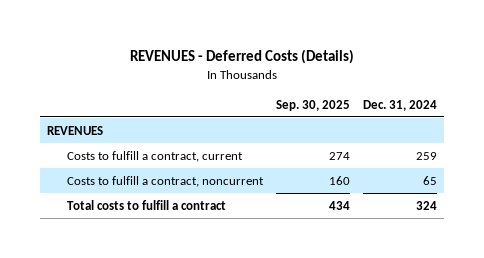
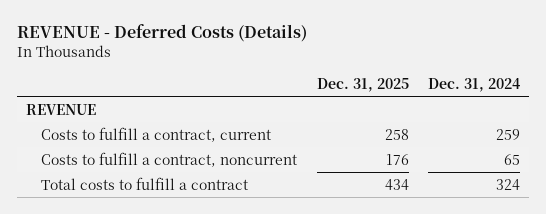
[130,48,355,64] REVENUES - Deferred Costs (Details) -> [16,24,307,43] REVENUE - Deferred Costs (Details)
[276,99,351,111] Sep. 30, 2025 -> none
none -> [316,77,409,92] Dec. 31, 2025
[46,125,103,135] REVENUES -> [26,103,97,115] REVENUE

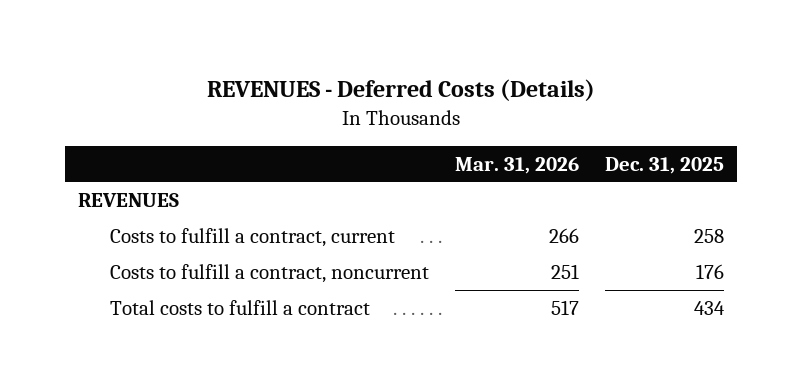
[16,24,307,43] REVENUE - Deferred Costs (Details) -> [206,78,595,101] REVENUES - Deferred Costs (Details)
[427,77,520,92] Dec. 31, 2024 -> none
none -> [454,156,579,174] Mar. 31, 2026
[26,103,97,115] REVENUE -> [77,192,179,207] REVENUES

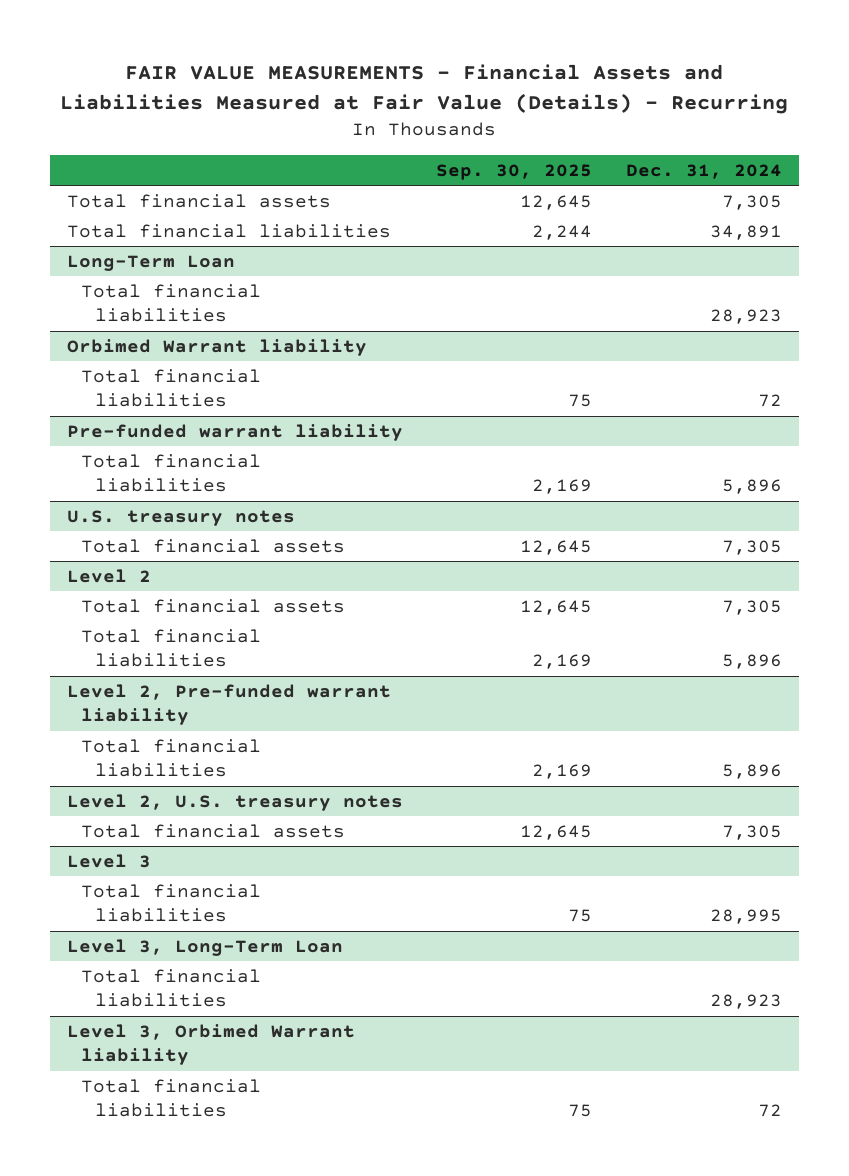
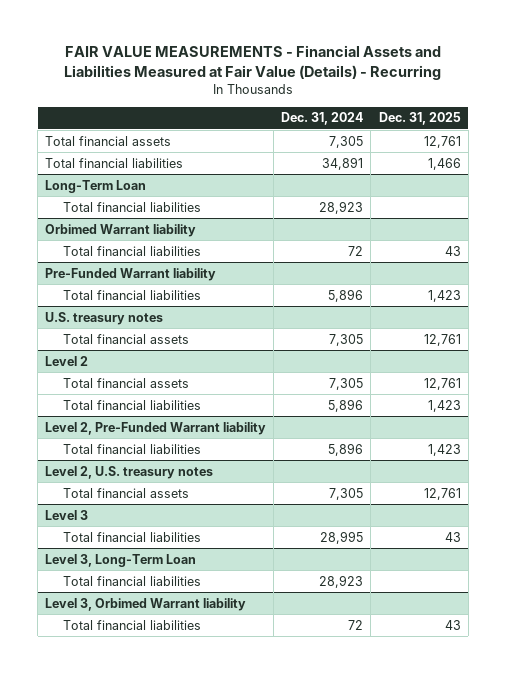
[436,163,593,180] Sep. 30, 2025 -> none
none -> [378,112,461,126] Dec. 31, 2025
[66,423,403,441] Pre-funded warrant liability -> [45,267,217,281] Pre-Funded Warrant liability
[66,683,391,726] Level 2, Pre-funded warrant liability -> [45,421,267,435] Level 2, Pre-Funded Warrant liability

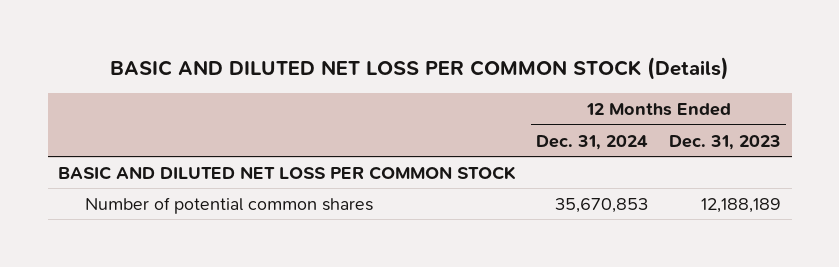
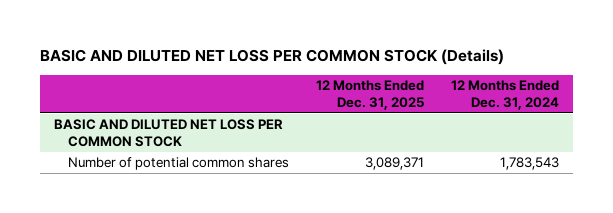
[669,134,782,150] Dec. 31, 2023 -> none
none -> [315,80,424,111] 12 Months Ended Dec. 31, 2025
[555,197,649,213] 35,670,853 -> [499,157,559,171] 1,783,543

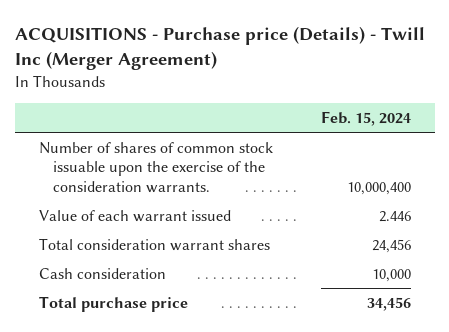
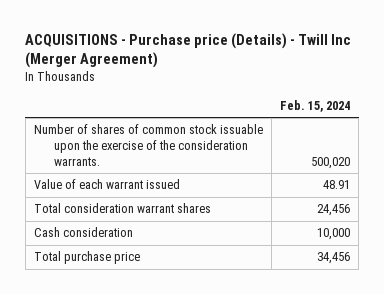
[346,182,411,196] 10,000,400 -> [311,156,351,169] 500,020
[378,210,411,222] 2.446 -> [323,180,351,190] 48.91

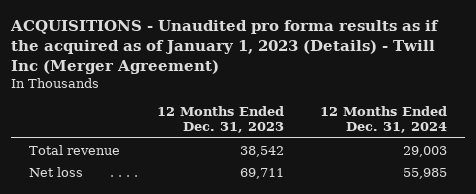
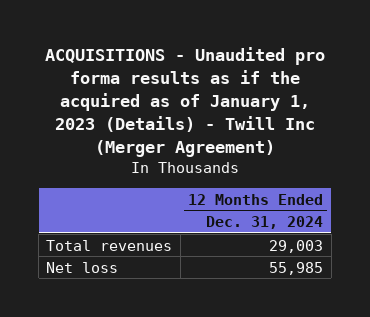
[156,106,284,134] 12 Months Ended Dec. 31, 2023 -> none
[29,144,121,155] Total revenue -> [46,239,173,251] Total revenues

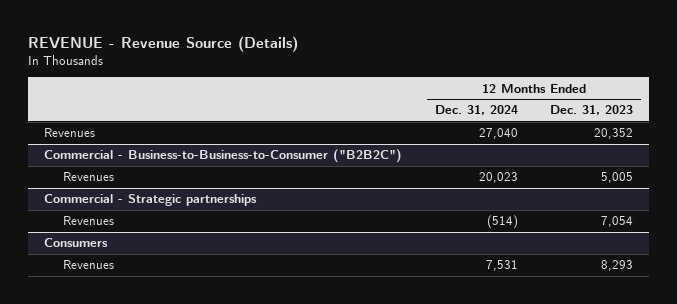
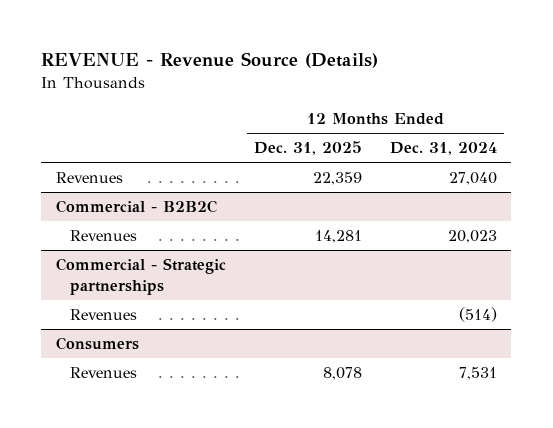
[549,105,633,116] Dec. 31, 2023 -> none
none -> [253,141,362,156] Dec. 31, 2025
[44,149,403,164] Commercial - Business-to-Business-to-Consumer ("B2B2C") -> [55,200,217,214] Commercial - B2B2C

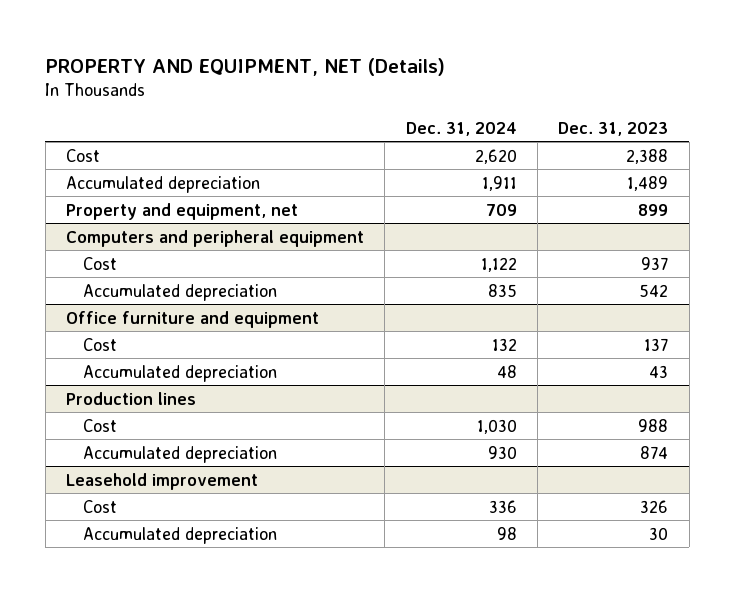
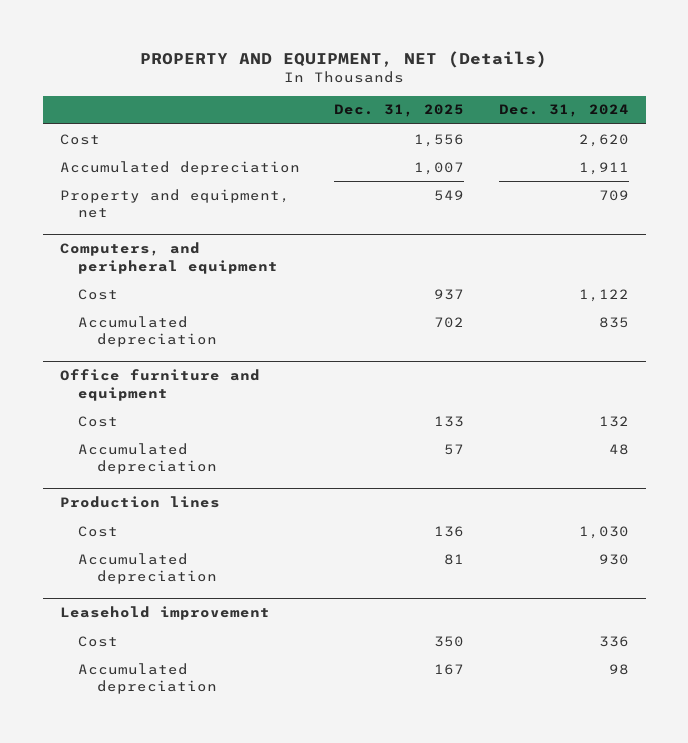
[558,121,669,136] Dec. 31, 2023 -> none
none -> [334,104,465,118] Dec. 31, 2025
[65,229,364,247] Computers and peripheral equipment -> [59,242,279,274] Computers, and peripheral equipment

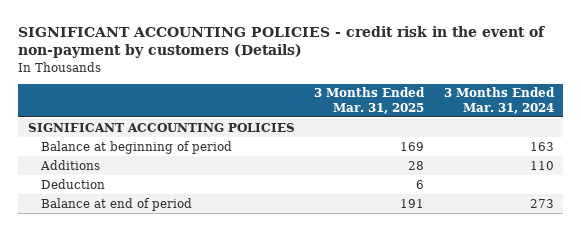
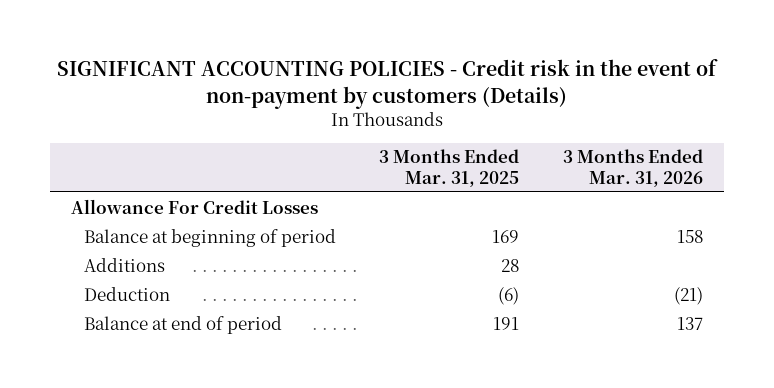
[17,25,545,59] SIGNIFICANT ACCOUNTING POLICIES - credit risk in the event of non-payment by customers (Details) -> [57,59,719,109] SIGNIFICANT ACCOUNTING POLICIES - Credit risk in the event of non-payment by customers (Details)
[443,87,555,115] 3 Months Ended Mar. 31, 2024 -> none
none -> [562,149,703,187] 3 Months Ended Mar. 31, 2026
[27,122,295,132] SIGNIFICANT ACCOUNTING POLICIES -> none
none -> [71,198,319,214] Allowance For Credit Losses
[416,179,425,189] 6 -> [498,286,520,305] (6)

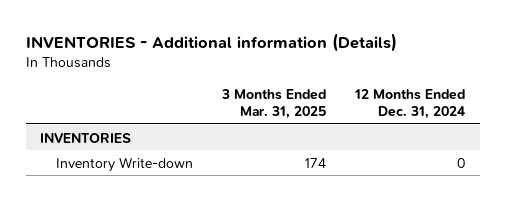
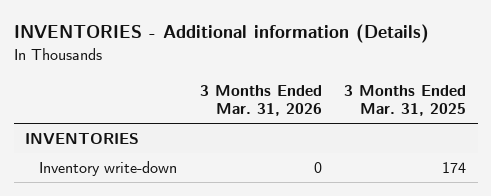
[354,88,466,119] 12 Months Ended Dec. 31, 2024 -> none
none -> [199,84,322,117] 3 Months Ended Mar. 31, 2026
[55,156,193,172] Inventory Write-down -> [39,161,178,177] Inventory write-down

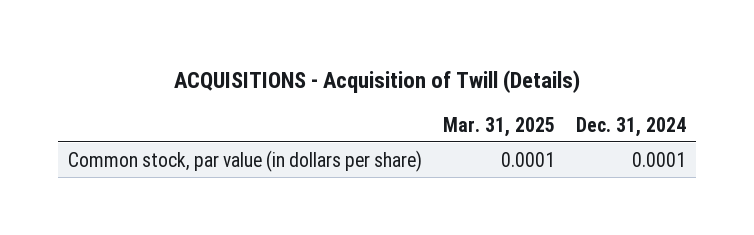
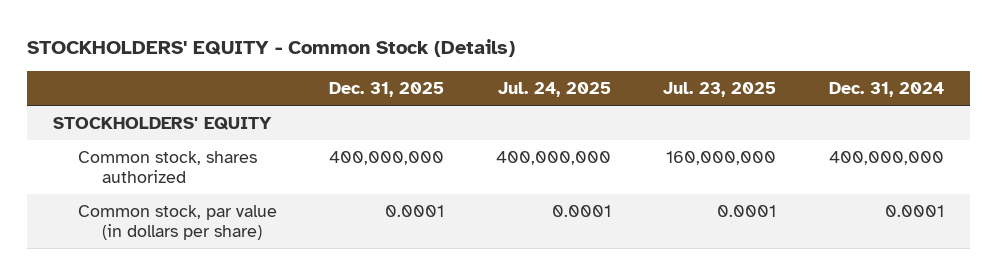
[173,70,580,94] ACQUISITIONS - Acquisition of Twill (Details) -> [26,38,515,57] STOCKHOLDERS' EQUITY - Common Stock (Details)
[442,116,555,137] Mar. 31, 2025 -> none
none -> [328,82,444,98] Dec. 31, 2025
none -> [498,82,612,98] Jul. 24, 2025
none -> [663,82,777,98] Jul. 23, 2025
none -> [52,116,272,130] STOCKHOLDERS' EQUITY
none -> [77,150,257,184] Common stock, shares authorized

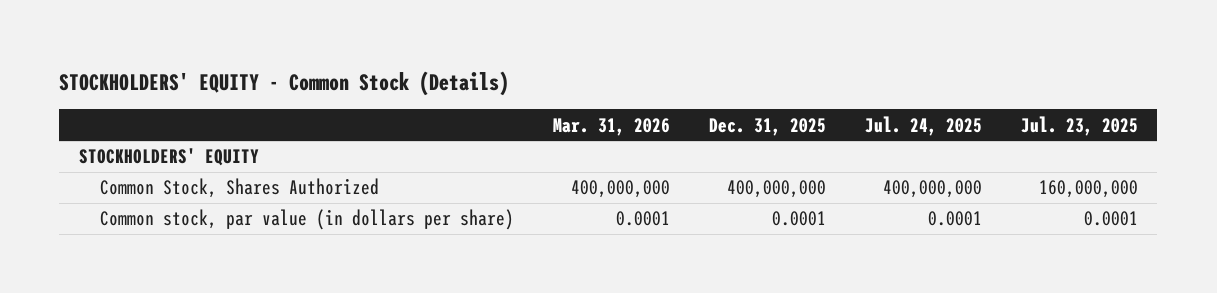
[828,82,944,98] Dec. 31, 2024 -> none
none -> [552,117,670,136] Mar. 31, 2026
[77,150,257,184] Common stock, shares authorized -> [99,178,379,199] Common Stock, Shares Authorized

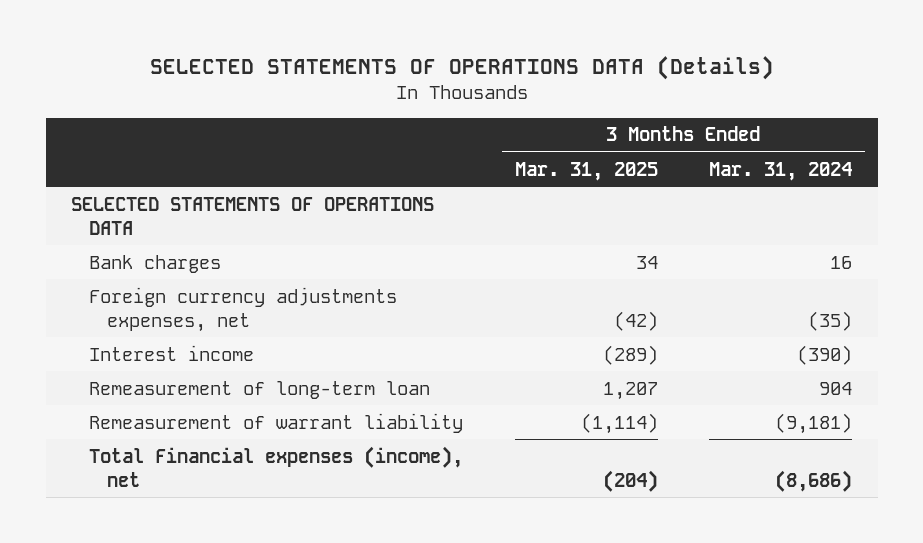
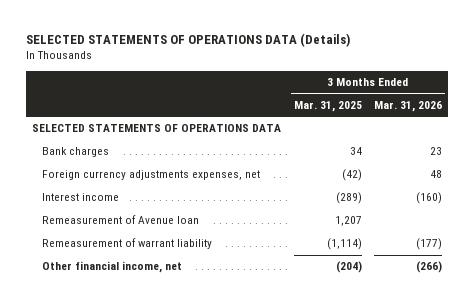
[709,161,853,181] Mar. 31, 2024 -> none
none -> [373,100,442,112] Mar. 31, 2026
[89,380,431,399] Remeasurement of long-term loan -> [41,215,199,225] Remeasurement of Avenue loan
[89,445,464,487] Total Financial expenses (income), net -> [41,261,182,274] Other financial income, net

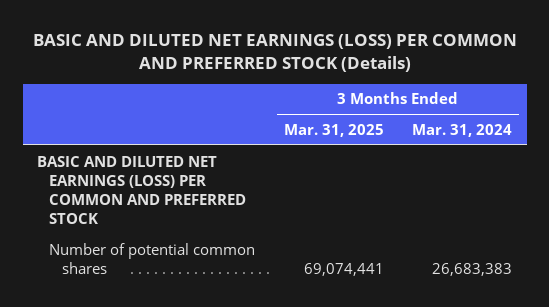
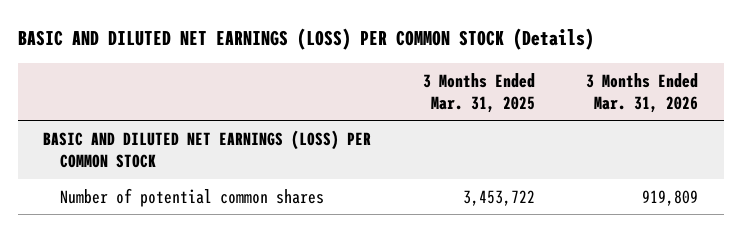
[32,33,517,72] BASIC AND DILUTED NET EARNINGS (LOSS) PER COMMON AND PREFERRED STOCK (Details) -> [17,28,594,51] BASIC AND DILUTED NET EARNINGS (LOSS) PER COMMON STOCK (Details)
[412,123,513,137] Mar. 31, 2024 -> none
none -> [586,72,699,113] 3 Months Ended Mar. 31, 2026
[37,155,247,225] BASIC AND DILUTED NET EARNINGS (LOSS) PER COMMON AND PREFERRED STOCK -> [43,129,372,169] BASIC AND DILUTED NET EARNINGS (LOSS) PER COMMON STOCK
[303,262,384,276] 69,074,441 -> [462,189,535,206] 3,453,722

